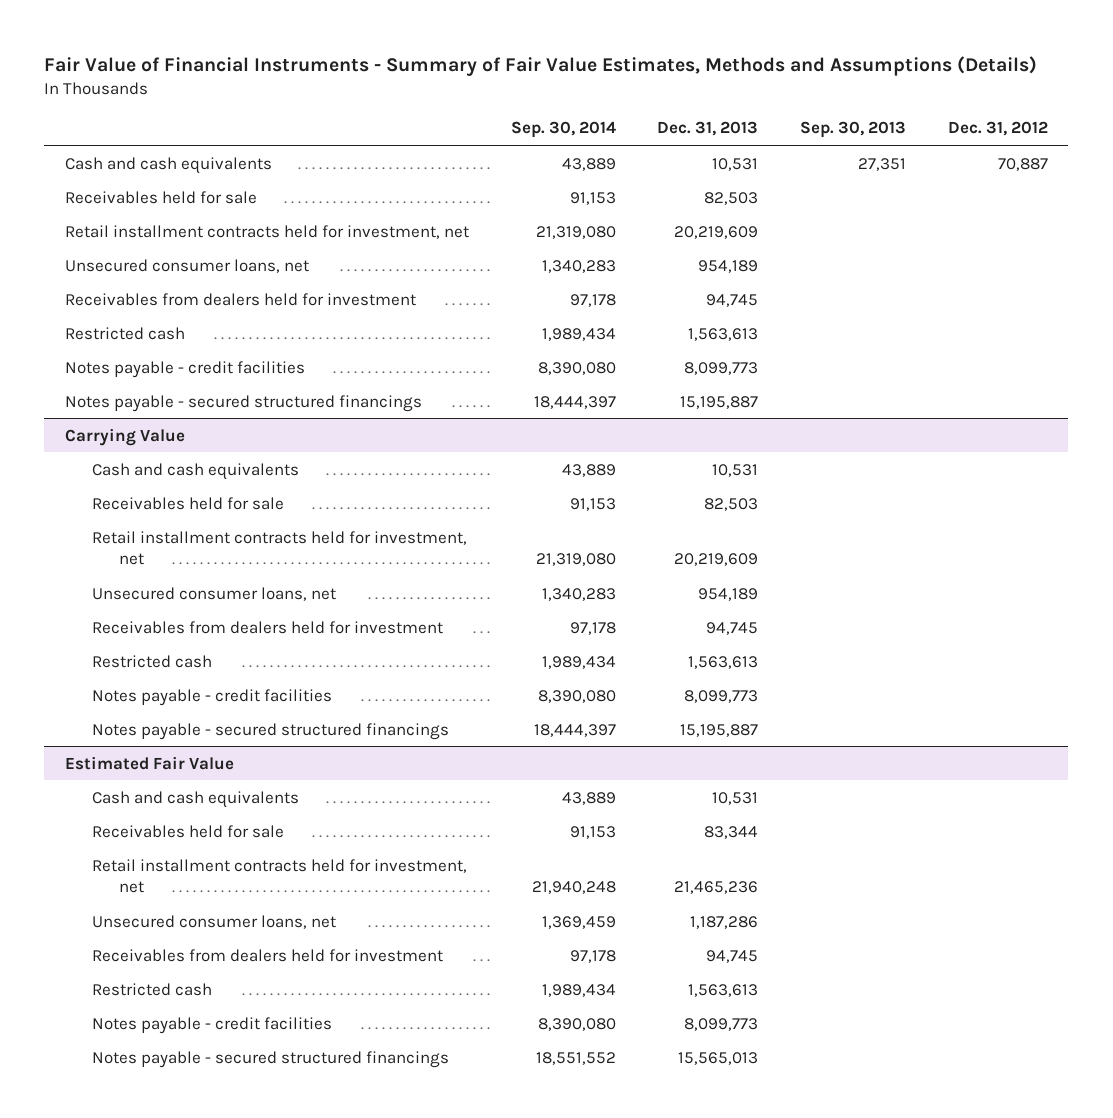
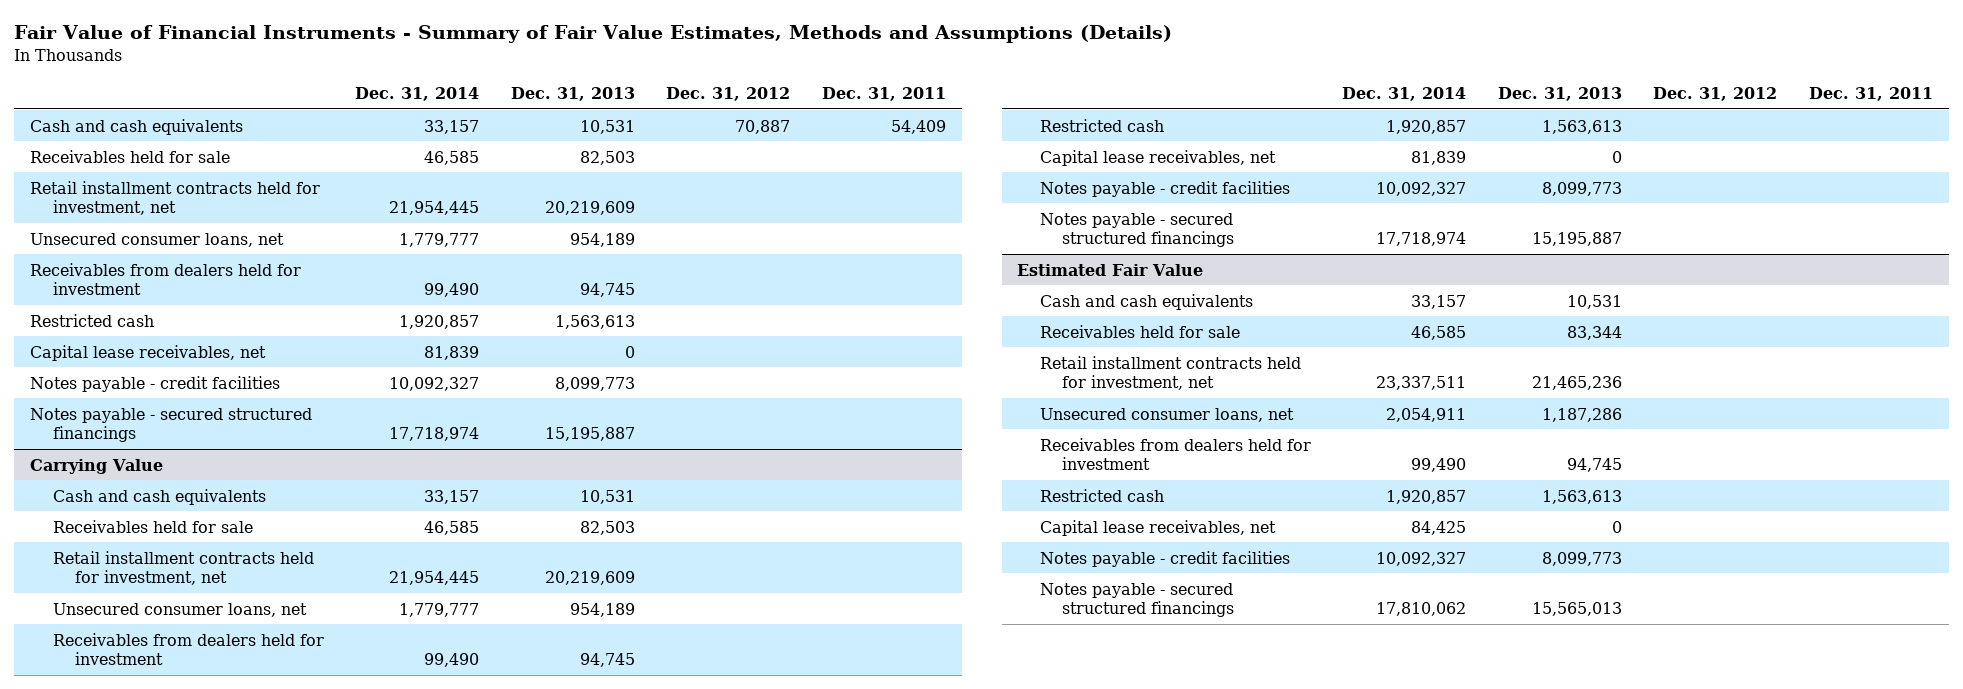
[510,121,616,139] Sep. 30, 2014 -> none
[799,121,906,139] Sep. 30, 2013 -> none
none -> [355,86,480,101] Dec. 31, 2014
none -> [821,86,946,101] Dec. 31, 2011
none -> [30,344,267,361] Capital lease receivables, net
none -> [1039,149,1276,166] Capital lease receivables, net
none -> [1039,519,1276,536] Capital lease receivables, net

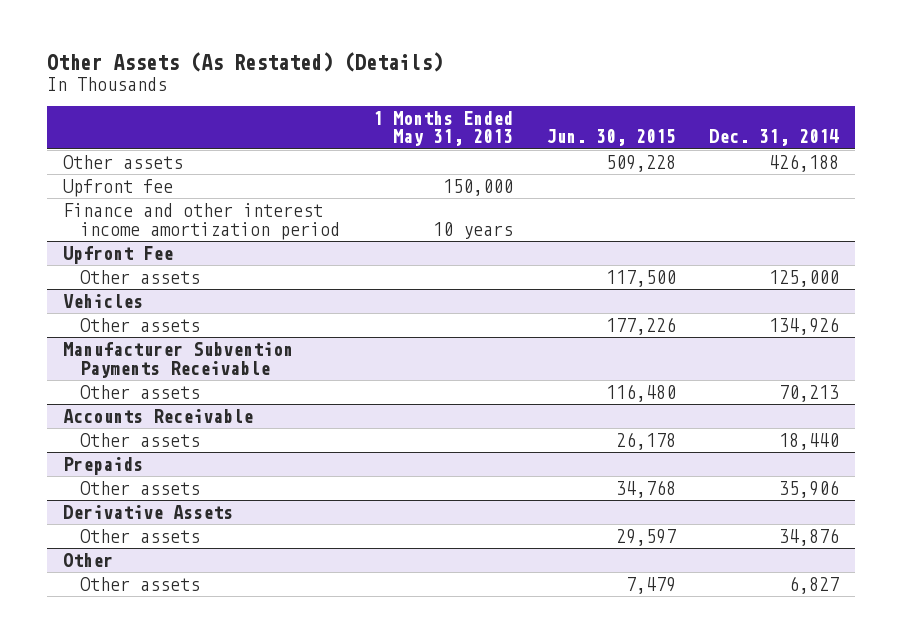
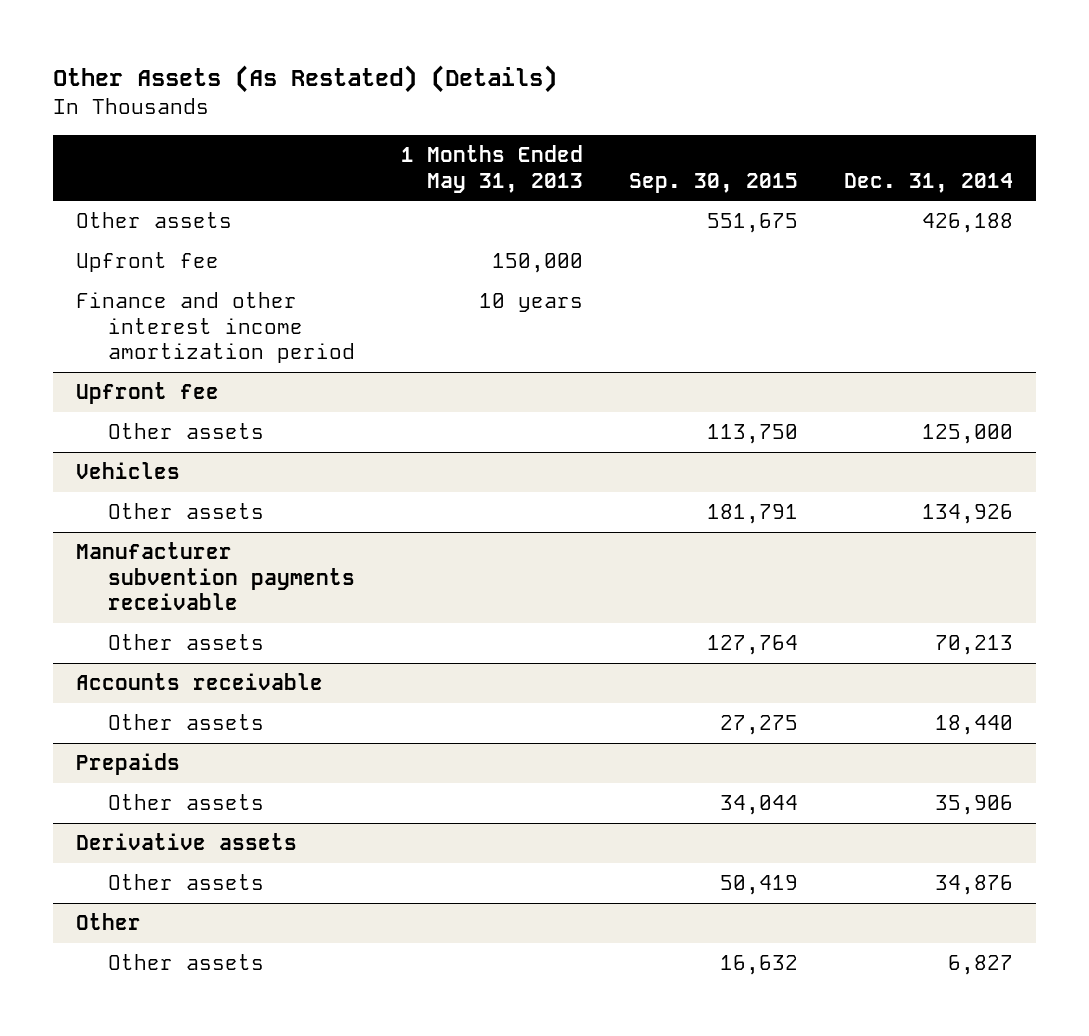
[546,129,677,147] Jun. 30, 2015 -> none
none -> [628,172,798,193] Sep. 30, 2015
[63,246,174,265] Upfront Fee -> [75,382,219,405] Upfront fee
[63,342,294,378] Manufacturer Subvention Payments Receivable -> [75,542,356,611] Manufacturer subvention payments receivable
[63,409,254,424] Accounts Receivable -> [75,673,323,691] Accounts receivable
[63,505,234,520] Derivative Assets -> [75,833,297,851] Derivative assets

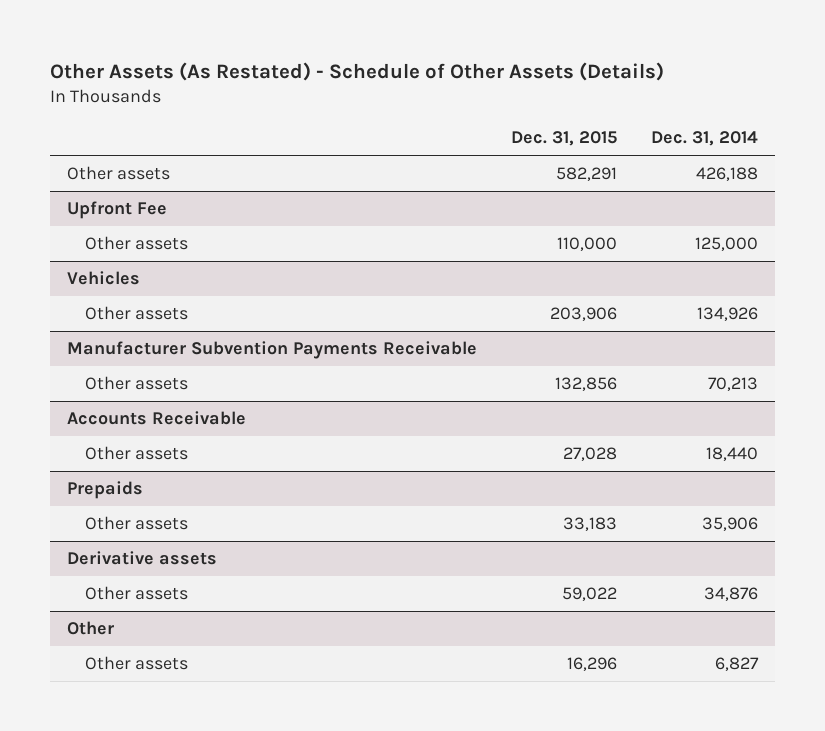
[52,64,557,93] Other Assets (As Restated) (Details) -> [50,62,665,82] Other Assets (As Restated) - Schedule of Other Assets (Details)
[401,145,584,193] 1 Months Ended May 31, 2013 -> none
[628,172,798,193] Sep. 30, 2015 -> none
none -> [510,131,617,147] Dec. 31, 2015
[75,252,219,273] Upfront fee -> none
[75,292,356,364] Finance and other interest income amortization period -> none
[75,382,219,405] Upfront fee -> [67,201,168,220] Upfront Fee
[75,542,356,611] Manufacturer subvention payments receivable -> [67,341,478,360] Manufacturer Subvention Payments Receivable
[75,673,323,691] Accounts receivable -> [67,411,247,426] Accounts Receivable

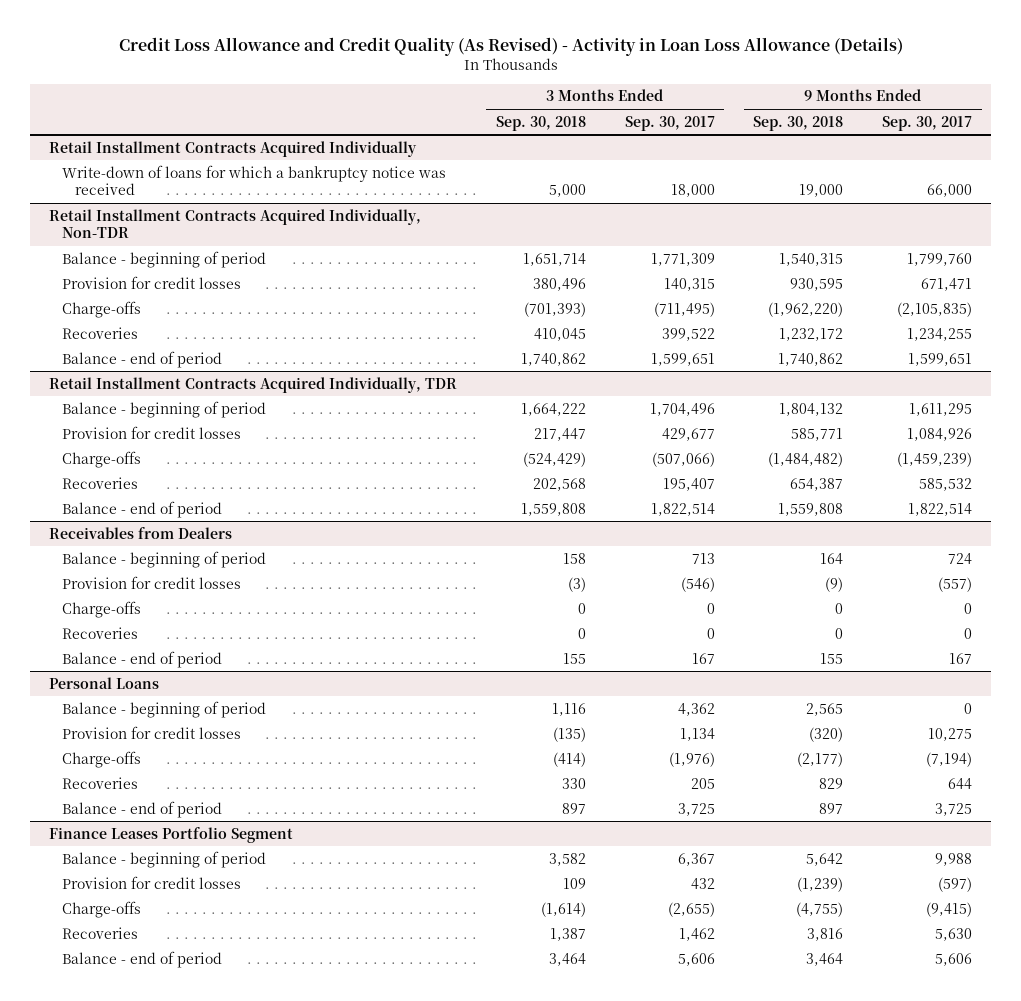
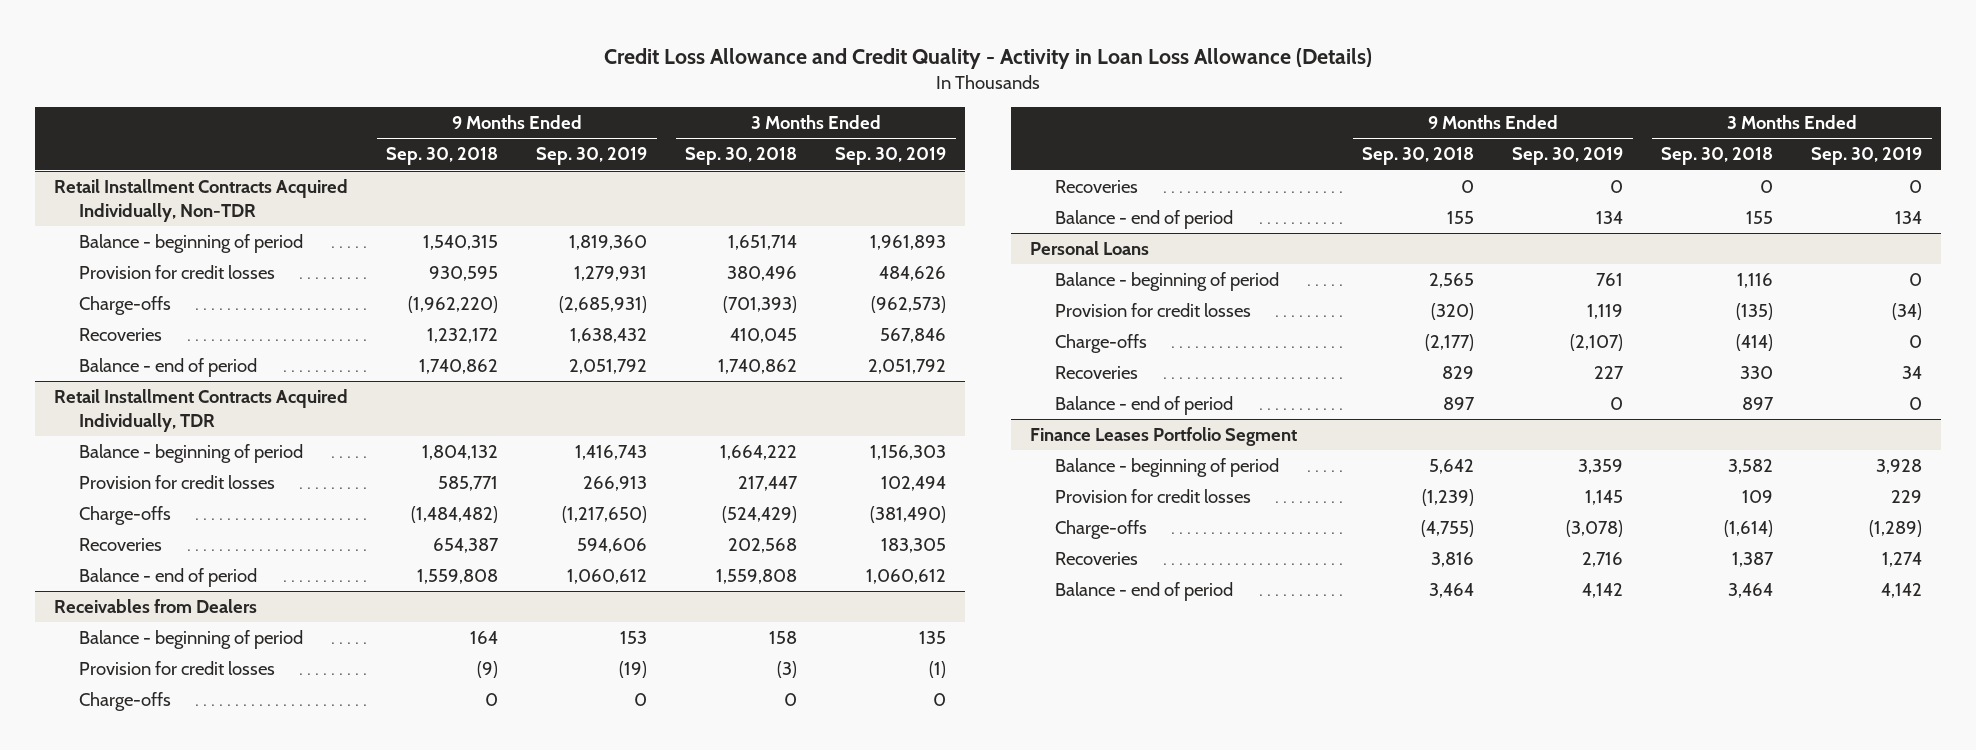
[118,37,903,57] Credit Loss Allowance and Credit Quality (As Revised) - Activity in Loan Loss Allowance (Details) -> [604,47,1373,69] Credit Loss Allowance and Credit Quality - Activity in Loan Loss Allowance (Details)
[624,115,715,131] Sep. 30, 2017 -> none
[882,115,973,131] Sep. 30, 2017 -> none
none -> [536,147,648,166] Sep. 30, 2019
none -> [835,147,947,166] Sep. 30, 2019
[49,140,418,157] Retail Installment Contracts Acquired Individually -> none
[61,164,446,196] Write-down of loans for which a bankruptcy notice was received -> none

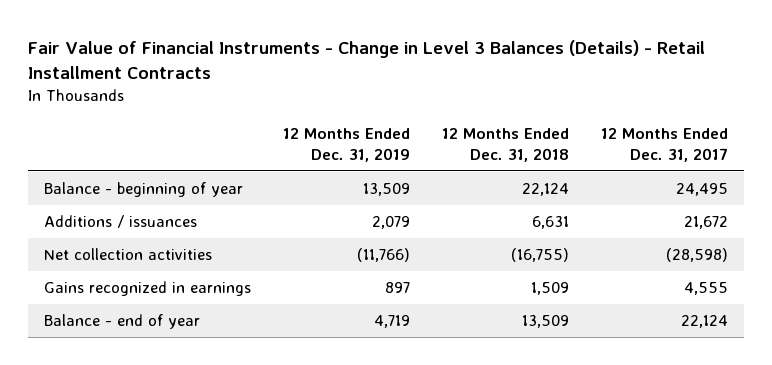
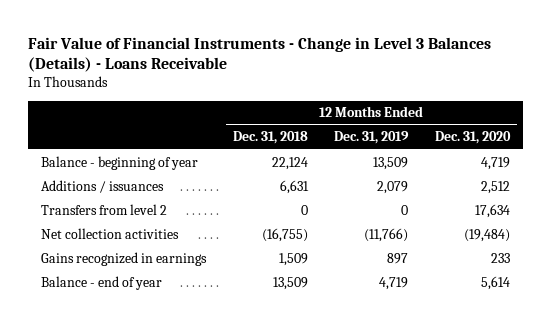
[28,39,706,79] Fair Value of Financial Instruments - Change in Level 3 Balances (Details) - Retail Installment Contracts -> [27,36,491,73] Fair Value of Financial Instruments - Change in Level 3 Balances (Details) - Loans Receivable
[600,128,728,162] 12 Months Ended Dec. 31, 2017 -> none
none -> [435,131,512,145] Dec. 31, 2020
none -> [41,203,168,215] Transfers from level 2

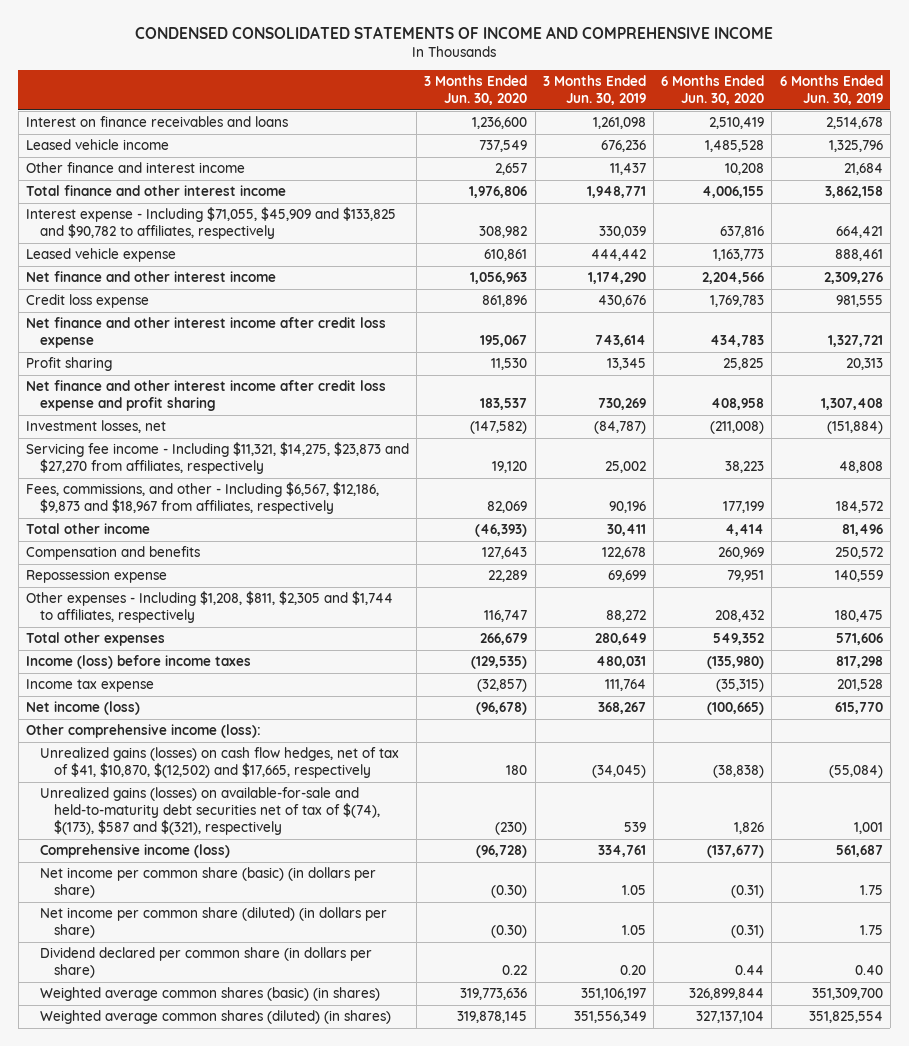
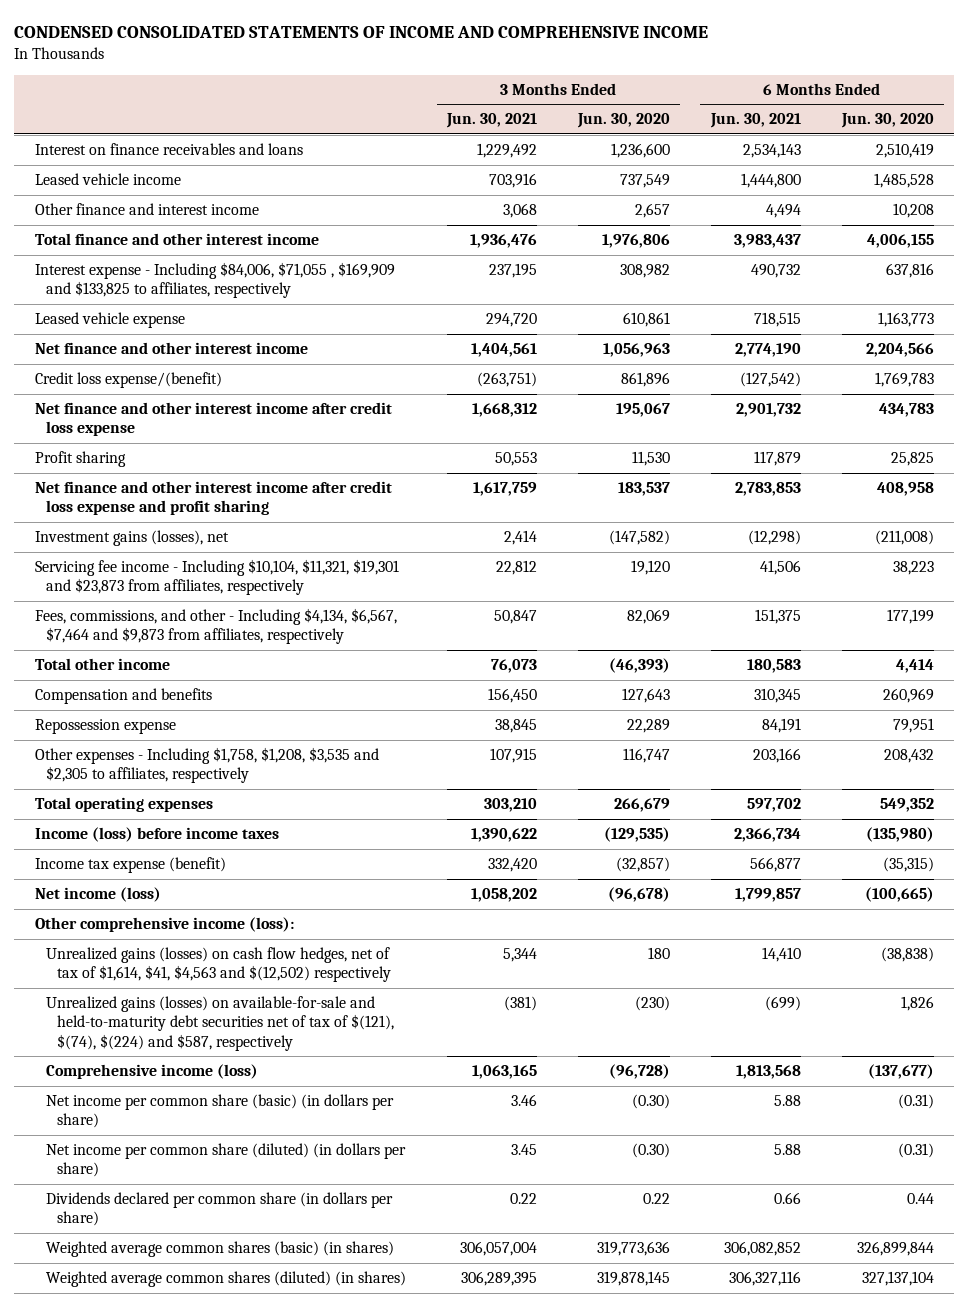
[542,75,646,106] 3 Months Ended Jun. 30, 2019 -> none
[779,75,883,106] 6 Months Ended Jun. 30, 2019 -> none
none -> [445,113,537,129] Jun. 30, 2021
none -> [709,113,801,129] Jun. 30, 2021
[26,207,397,240] Interest expense - Including $71,055, $45,909 and $133,825 and $90,782 to affiliates, respectively -> [34,262,395,299] Interest expense - Including $84,006, $71,055 , $169,909 and $133,825 to affiliates, respectively
[26,294,150,309] Credit loss expense -> [34,372,222,389] Credit loss expense/(benefit)
[26,420,167,434] Investment losses, net -> [34,530,229,547] Investment gains (losses), net
[26,442,410,475] Servicing fee income - Including $11,321, $14,275, $23,873 and $27,270 from affiliates, respectively -> [34,559,399,596] Servicing fee income - Including $10,104, $11,321, $19,301 and $23,873 from affiliates, respectively
[26,482,380,515] Fees, commissions, and other - Including $6,567, $12,186, $9,873 and $18,967 from affiliates, respectively -> [34,608,397,645] Fees, commissions, and other - Including $4,134, $6,567, $7,464 and $9,873 from affiliates, respectively
[26,591,394,624] Other expenses - Including $1,208, $811, $2,305 and $1,744 to affiliates, respectively -> [34,747,379,784] Other expenses - Including $1,758, $1,208, $3,535 and $2,305 to affiliates, respectively
[26,632,166,647] Total other expenses -> [34,797,213,813] Total operating expenses
[26,679,155,693] Income tax expense -> [34,857,226,874] Income tax expense (benefit)
[40,747,400,779] Unrealized gains (losses) on cash flow hedges, net of tax of $41, $10,870, $(12,502) and $17,665, respectively -> [45,947,392,983] Unrealized gains (losses) on cash flow hedges, net of tax of $1,614, $41, $4,563 and $(12,502) respectively
[40,787,381,836] Unrealized gains (losses) on available-for-sale and held-to-maturity debt securities net of tax of $(74), $(173), $587 and $(321), respectively -> [45,996,395,1051] Unrealized gains (losses) on available-for-sale and held-to-maturity debt securities net of tax of $(121), $(74), $(224) and $587, respectively
[40,947,373,979] Dividend declared per common share (in dollars per share) -> [45,1192,393,1227] Dividends declared per common share (in dollars per share)

